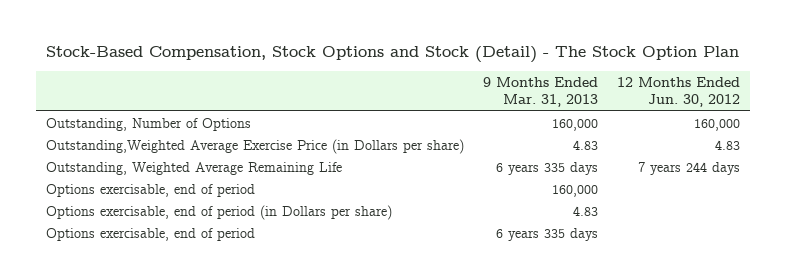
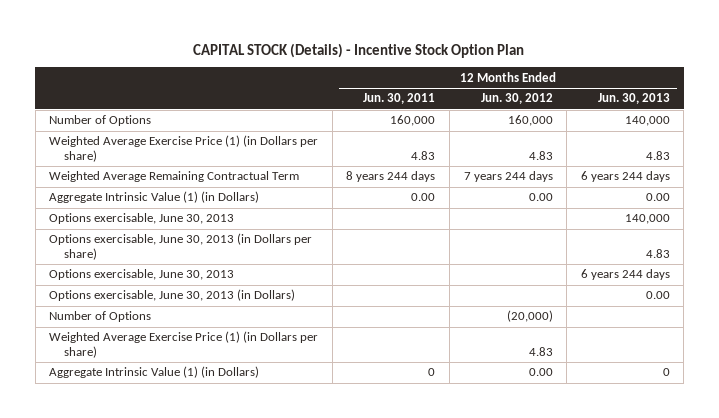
[45,46,739,64] Stock-Based Compensation, Stock Options and Stock (Detail) - The Stock Option Plan -> [193,42,525,58] CAPITAL STOCK (Details) - Incentive Stock Option Plan
[482,77,598,108] 9 Months Ended Mar. 31, 2013 -> none
none -> [363,93,436,105] Jun. 30, 2011
none -> [597,93,670,105] Jun. 30, 2013
[45,117,251,131] Outstanding, Number of Options -> [49,115,152,127] Number of Options
[45,138,464,154] Outstanding,Weighted Average Exercise Price (in Dollars per share) -> [49,135,319,163] Weighted Average Exercise Price (1) (in Dollars per share)
[45,161,342,175] Outstanding, Weighted Average Remaining Life -> [49,171,300,183] Weighted Average Remaining Contractual Term
none -> [49,191,260,204] Aggregate Intrinsic Value (1) (in Dollars)
[45,183,255,197] Options exercisable, end of period -> [49,213,235,225] Options exercisable, June 30, 2013
[45,204,392,220] Options exercisable, end of period (in Dollars per share) -> [49,233,313,261] Options exercisable, June 30, 2013 (in Dollars per share)
[45,227,255,241] Options exercisable, end of period -> [49,269,235,281] Options exercisable, June 30, 2013
none -> [49,289,296,302] Options exercisable, June 30, 2013 (in Dollars)
none -> [49,311,152,323] Number of Options
none -> [49,331,319,359] Weighted Average Exercise Price (1) (in Dollars per share)
none -> [49,366,260,379] Aggregate Intrinsic Value (1) (in Dollars)

